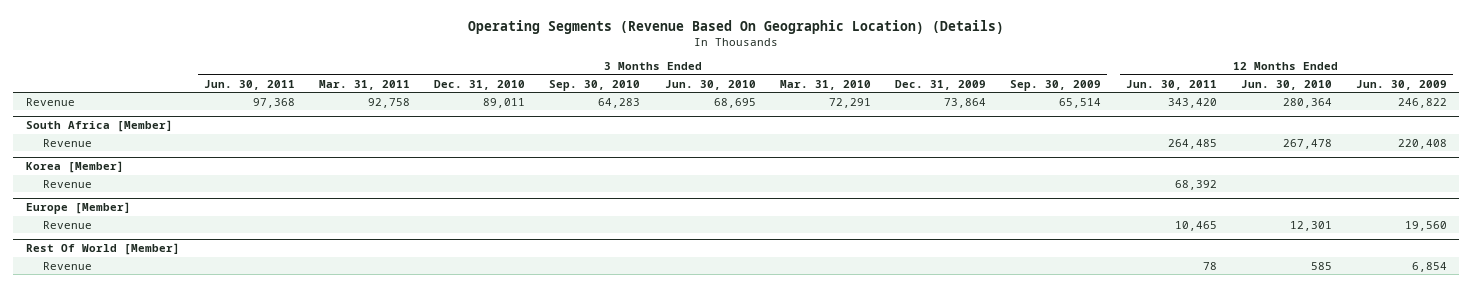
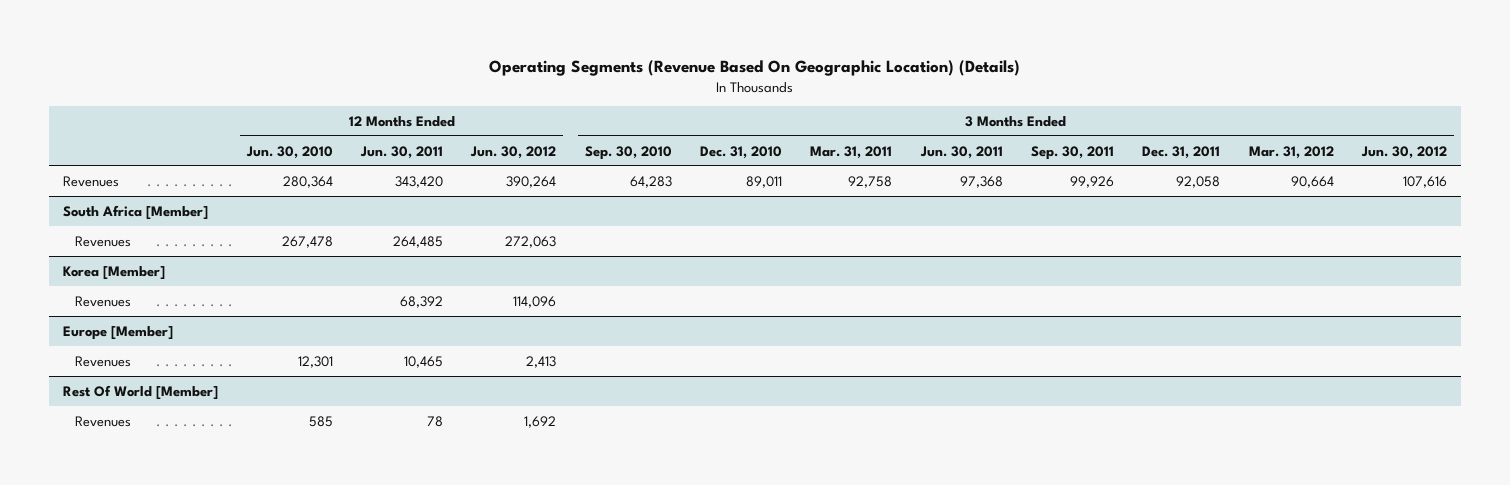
[664,79,756,90] Jun. 30, 2010 -> none
[779,79,871,90] Mar. 31, 2010 -> none
[895,79,987,90] Dec. 31, 2009 -> none
[1010,79,1102,91] Sep. 30, 2009 -> none
[1356,79,1448,90] Jun. 30, 2009 -> none
none -> [470,145,557,159] Jun. 30, 2012
none -> [1031,145,1115,160] Sep. 30, 2011
none -> [1142,145,1221,159] Dec. 31, 2011
none -> [1248,145,1334,159] Mar. 31, 2012
none -> [1361,145,1448,159] Jun. 30, 2012
[25,97,75,106] Revenue -> [63,175,120,187] Revenues
[42,138,92,147] Revenue -> [75,235,132,247] Revenues
[42,179,92,188] Revenue -> [75,295,132,307] Revenues
[42,220,92,229] Revenue -> [75,355,132,367] Revenues
[42,261,92,270] Revenue -> [75,415,132,427] Revenues

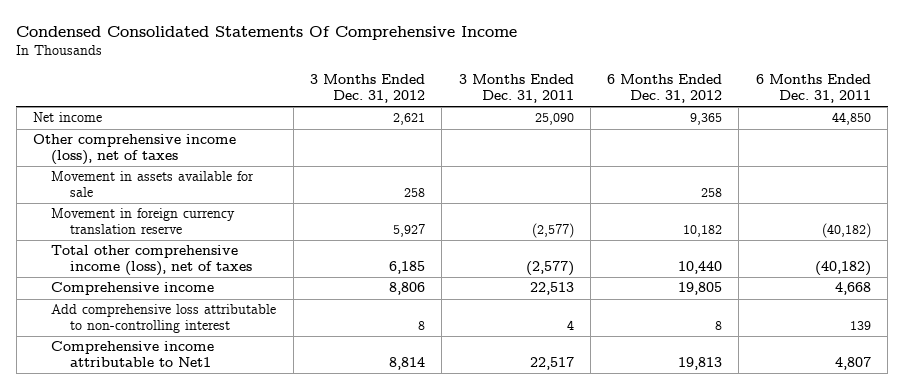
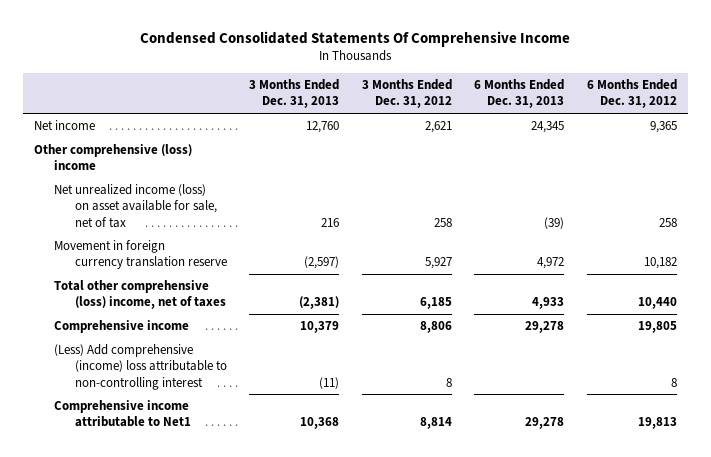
[458,74,574,104] 3 Months Ended Dec. 31, 2011 -> none
[755,74,871,104] 6 Months Ended Dec. 31, 2011 -> none
none -> [249,79,340,109] 3 Months Ended Dec. 31, 2013
none -> [474,79,565,109] 6 Months Ended Dec. 31, 2013
[33,134,237,166] Other comprehensive income (loss), net of taxes -> [33,144,192,171] Other comprehensive (loss) income
[51,171,255,198] Movement in assets available for sale -> [54,184,217,228] Net unrealized income (loss) on asset available for sale, net of tax
[51,245,252,277] Total other comprehensive income (loss), net of taxes -> [54,280,226,310] Total other comprehensive (loss) income, net of taxes
[51,304,277,334] Add comprehensive loss attributable to non-controlling interest -> [54,344,227,390] (Less) Add comprehensive (income) loss attributable to non-controlling interest

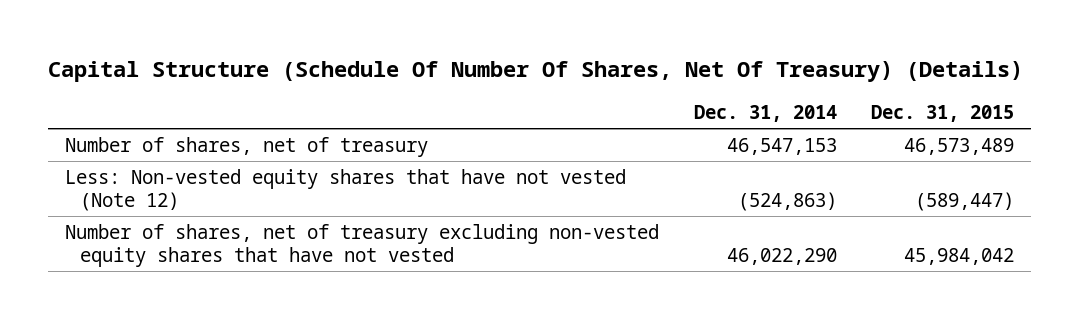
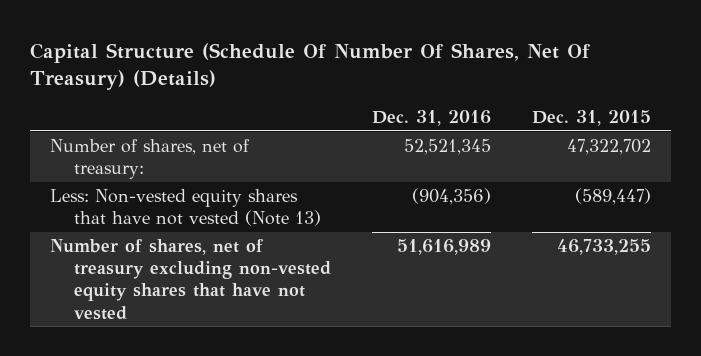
[693,105,837,123] Dec. 31, 2014 -> none
none -> [371,110,491,127] Dec. 31, 2016
[64,136,428,157] Number of shares, net of treasury -> [50,138,251,180] Number of shares, net of treasury:
[904,137,1015,155] 46,573,489 -> [566,138,651,155] 47,322,702
[64,168,626,212] Less: Non-vested equity shares that have not vested (Note 12) -> [50,188,322,227] Less: Non-vested equity shares that have not vested (Note 13)
[904,248,1015,266] 45,984,042 -> [556,238,651,255] 46,733,255

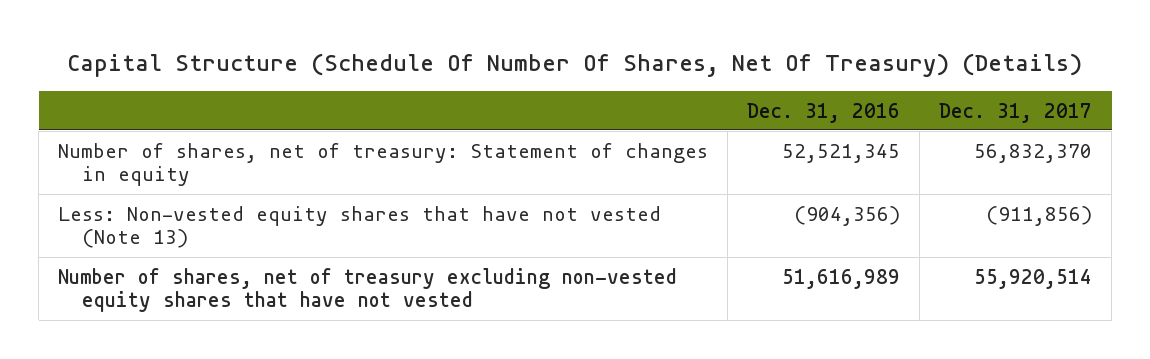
[531,110,651,127] Dec. 31, 2015 -> none
none -> [939,102,1093,123] Dec. 31, 2017
[50,138,251,180] Number of shares, net of treasury: -> [58,142,709,187] Number of shares, net of treasury: Statement of changes in equity

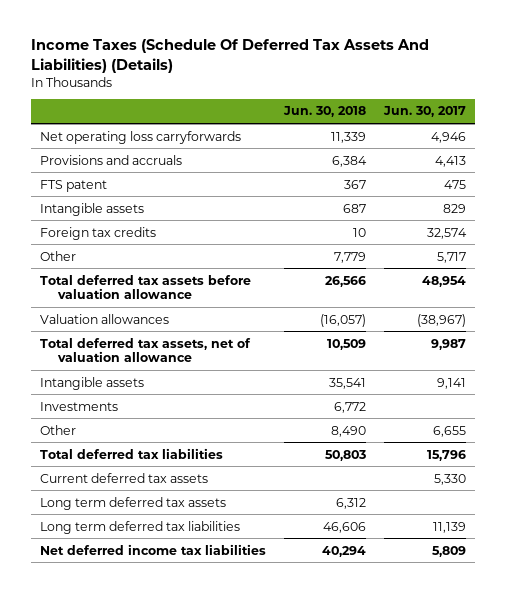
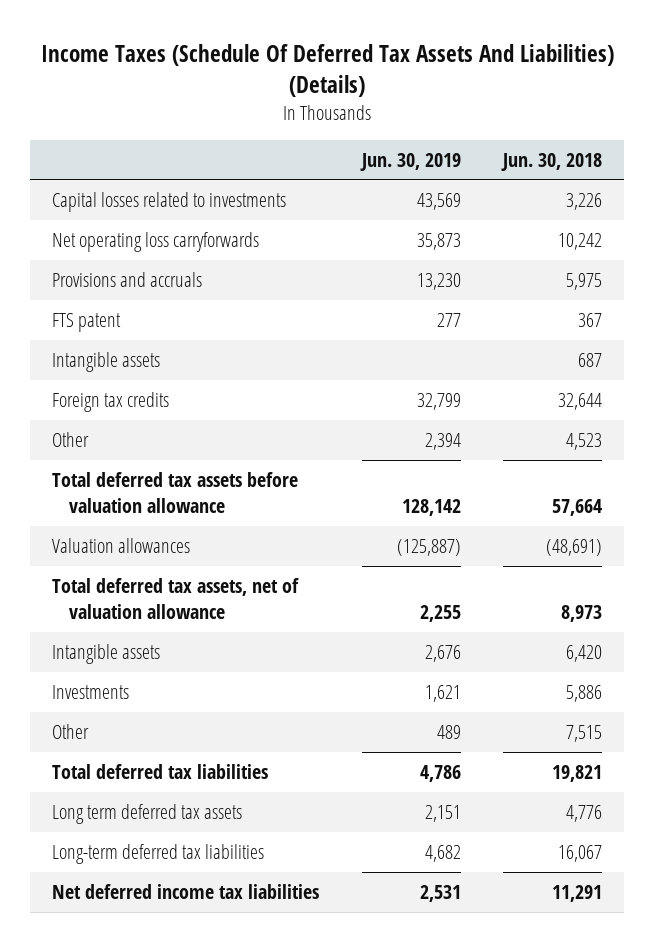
[382,106,466,118] Jun. 30, 2017 -> none
none -> [359,152,461,171] Jun. 30, 2019
none -> [51,191,286,212] Capital losses related to investments
[330,131,366,143] 11,339 -> [558,232,603,250] 10,242
[331,155,367,167] 6,384 -> [566,272,603,290] 5,975
[39,472,208,483] Current deferred tax assets -> none
[352,227,366,237] 10 -> [558,392,603,410] 32,644
[333,251,366,263] 7,779 -> [566,432,603,450] 4,523
[324,275,366,287] 26,566 -> [552,498,603,516] 57,664
[319,313,366,327] (16,057) -> [546,538,603,556] (48,691)
[326,338,366,350] 10,509 -> [561,604,603,622] 8,973
[328,377,366,389] 35,541 -> [566,644,603,662] 6,420
[333,401,366,413] 6,772 -> [566,684,603,702] 5,886
[330,425,366,437] 8,490 -> [566,724,603,742] 7,515
[324,449,366,461] 50,803 -> [552,764,603,782] 19,821
[335,497,366,509] 6,312 -> [566,804,603,822] 4,776
[39,520,240,534] Long term deferred tax liabilities -> [51,843,264,864] Long-term deferred tax liabilities
[322,521,366,533] 46,606 -> [558,844,603,862] 16,067
[321,545,366,557] 40,294 -> [552,884,603,902] 11,291

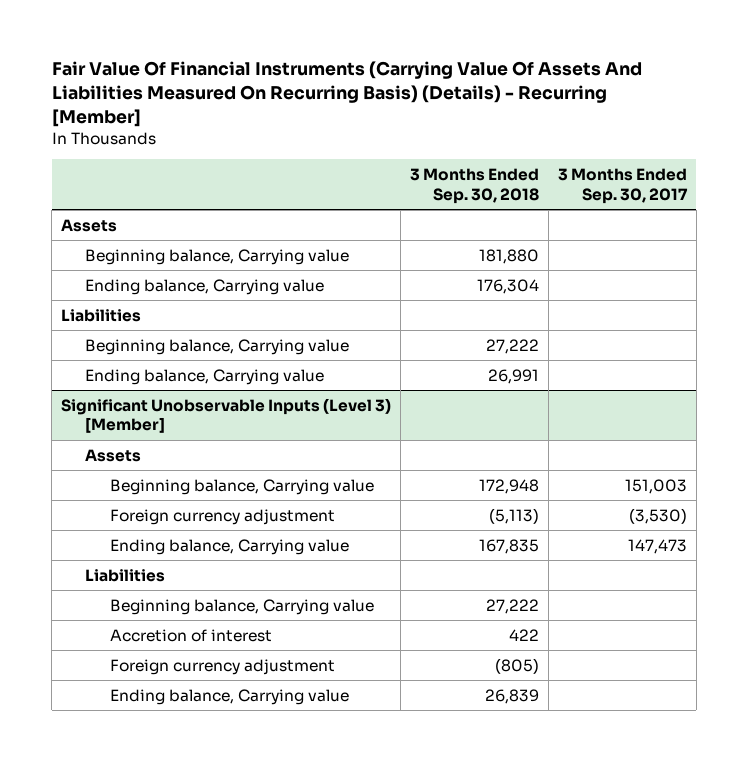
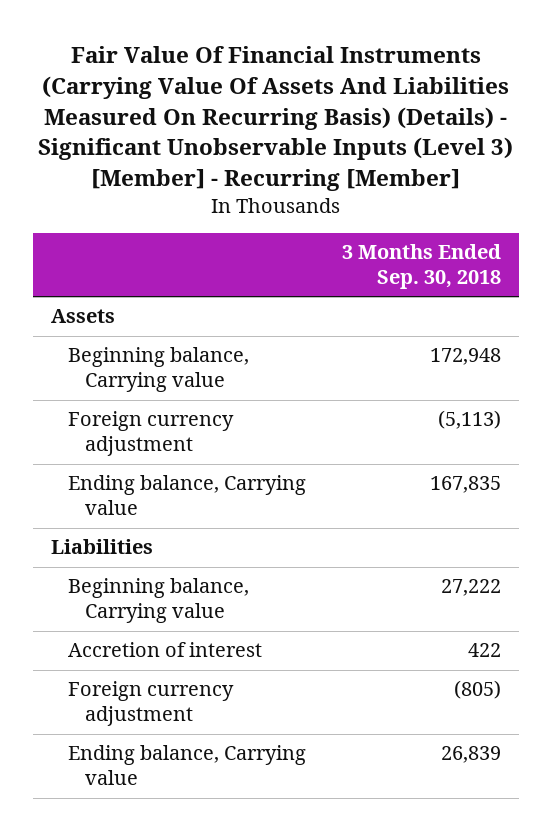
[51,61,642,128] Fair Value Of Financial Instruments (Carrying Value Of Assets And Liabilities Measured On Recurring Basis) (Details) - Recurring [Member] -> [38,46,514,192] Fair Value Of Financial Instruments (Carrying Value Of Assets And Liabilities Measured On Recurring Basis) (Details) - Significant Unobservable Inputs (Level 3) [Member] - Recurring [Member]
[557,168,688,204] 3 Months Ended Sep. 30, 2017 -> none
[85,248,350,265] Beginning balance, Carrying value -> none
[85,278,325,295] Ending balance, Carrying value -> none
[60,308,141,322] Liabilities -> none
[85,338,350,355] Beginning balance, Carrying value -> none
[85,368,325,385] Ending balance, Carrying value -> none
[60,397,391,434] Significant Unobservable Inputs (Level 3) [Member] -> none
[85,448,142,462] Assets -> none

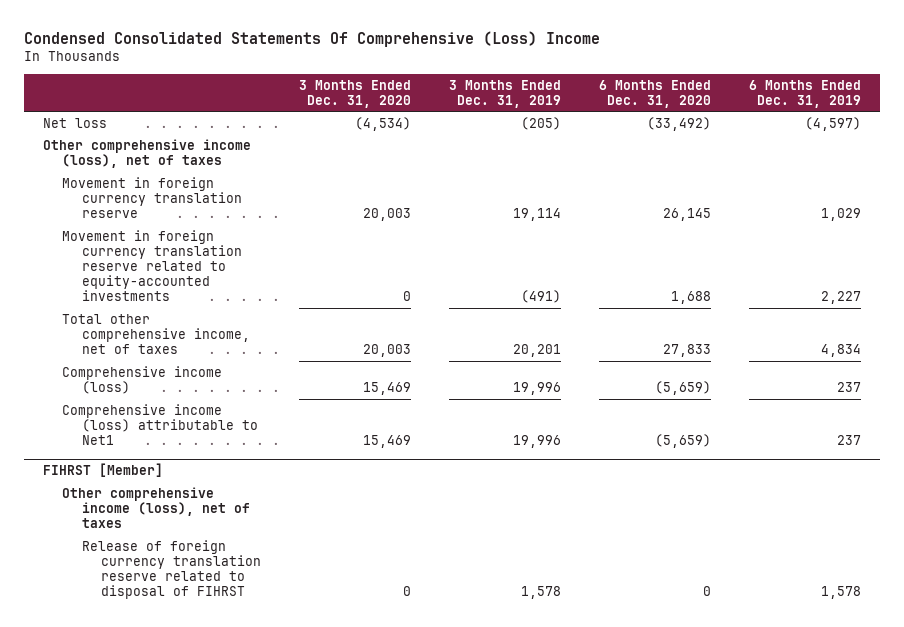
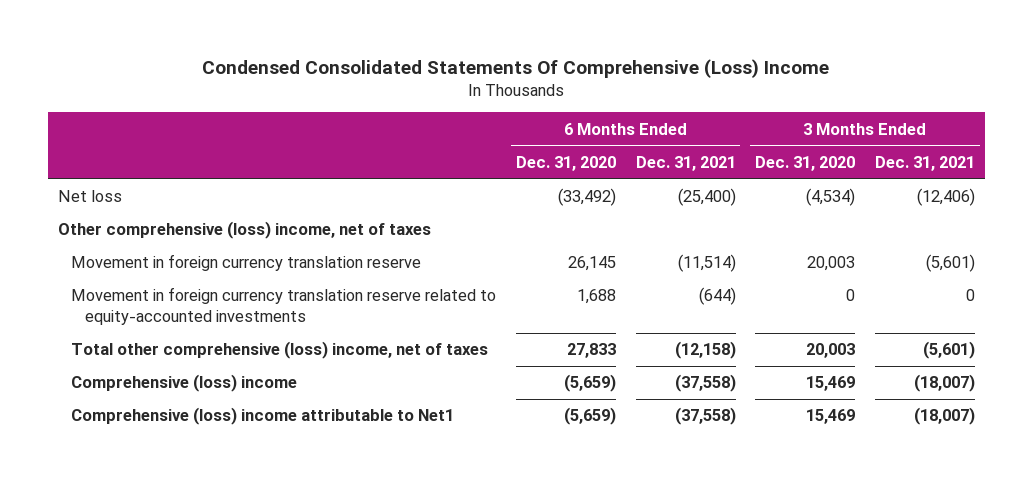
[449,79,562,108] 3 Months Ended Dec. 31, 2019 -> none
[748,79,861,108] 6 Months Ended Dec. 31, 2019 -> none
none -> [635,155,736,171] Dec. 31, 2021
none -> [874,155,975,171] Dec. 31, 2021
[42,138,251,169] Other comprehensive income (loss), net of taxes -> [57,221,431,240] Other comprehensive (loss) income, net of taxes
[42,463,163,478] FIHRST [Member] -> none
[62,486,250,529] Other comprehensive income (loss), net of taxes -> none
[81,539,262,600] Release of foreign currency translation reserve related to disposal of FIHRST -> none
[62,313,250,355] Total other comprehensive income, net of taxes -> [71,341,489,360] Total other comprehensive (loss) income, net of taxes
[62,365,223,395] Comprehensive income (loss) -> [71,374,298,393] Comprehensive (loss) income
[62,403,258,446] Comprehensive income (loss) attributable to Net1 -> [71,407,455,426] Comprehensive (loss) income attributable to Net1

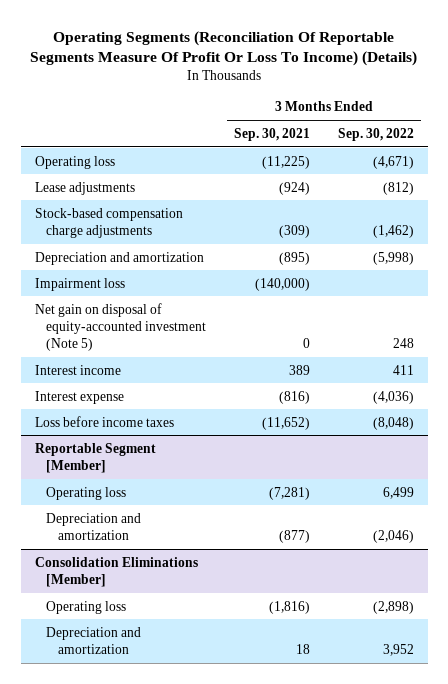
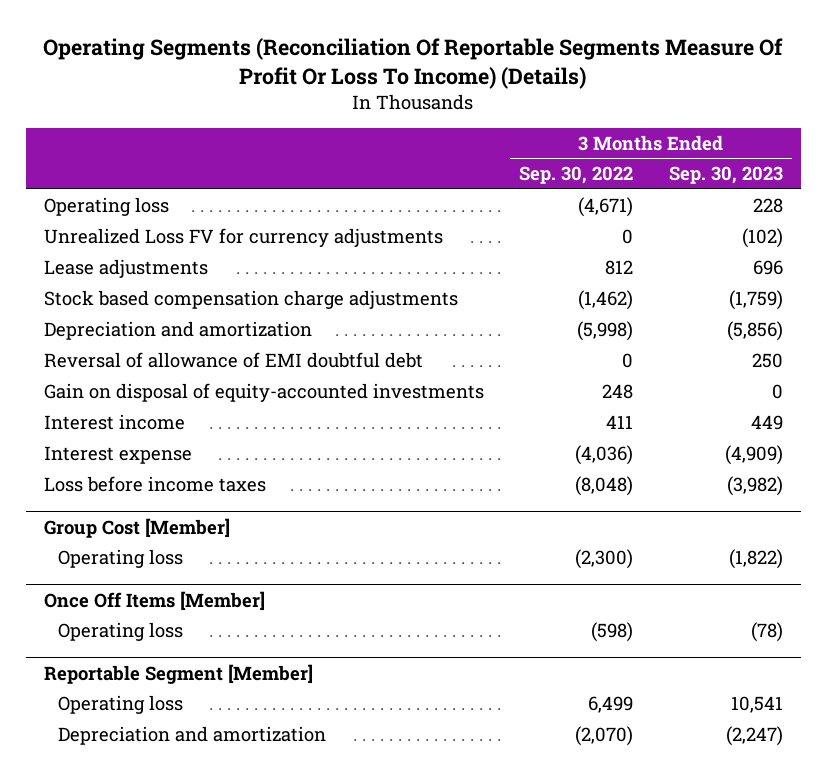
[234,127,311,141] Sep. 30, 2021 -> none
none -> [668,166,783,185] Sep. 30, 2023
none -> [43,228,443,248] Unrealized Loss FV for currency adjustments
[382,181,414,195] (812) -> [605,260,634,276] 812
[34,207,183,238] Stock-based compensation charge adjustments -> [43,290,458,310] Stock based compensation charge adjustments
[34,277,125,291] Impairment loss -> none
none -> [43,352,423,369] Reversal of allowance of EMI doubtful debt
[34,302,207,352] Net gain on disposal of equity-accounted investment (Note 5) -> [43,383,484,403] Gain on disposal of equity-accounted investments
none -> [43,517,230,538] Group Cost [Member]
none -> [57,549,183,569] Operating loss
none -> [43,590,265,611] Once Off Items [Member]
none -> [57,622,183,642] Operating loss
[34,556,198,587] Consolidation Eliminations [Member] -> none
[46,600,127,614] Operating loss -> none
[46,626,142,654] Depreciation and amortization -> none
[372,529,414,543] (2,046) -> [575,726,634,747] (2,070)

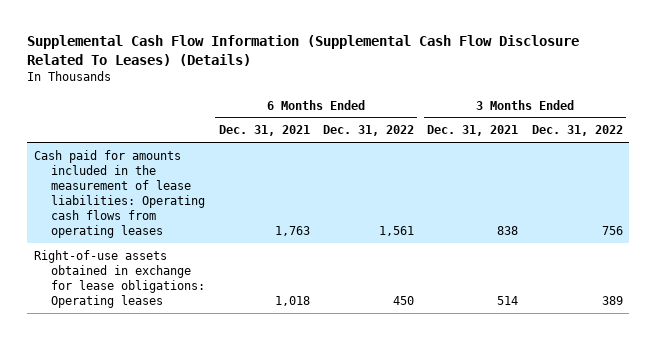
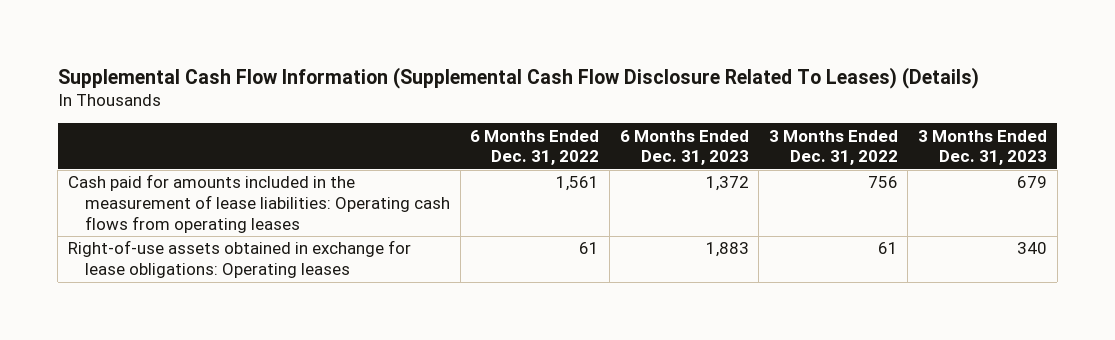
[218,125,310,137] Dec. 31, 2021 -> none
[427,125,519,137] Dec. 31, 2021 -> none
none -> [619,129,749,166] 6 Months Ended Dec. 31, 2023
none -> [918,129,1048,166] 3 Months Ended Dec. 31, 2023
[392,295,414,305] 450 -> [579,242,600,255] 61
[601,295,623,305] 389 -> [877,242,898,255] 61

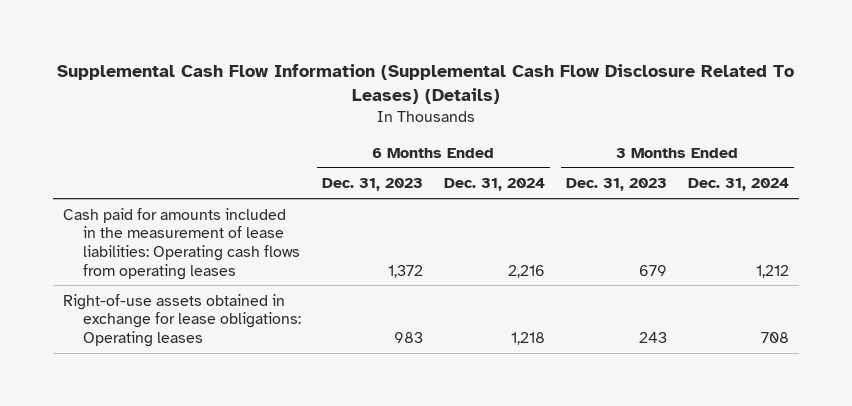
[470,129,600,166] 6 Months Ended Dec. 31, 2022 -> none
[768,129,898,166] 3 Months Ended Dec. 31, 2022 -> none
none -> [443,178,545,192] Dec. 31, 2024
none -> [687,178,789,192] Dec. 31, 2024
[705,242,749,258] 1,883 -> [393,331,423,343] 983
[1017,242,1048,255] 340 -> [638,331,667,343] 243

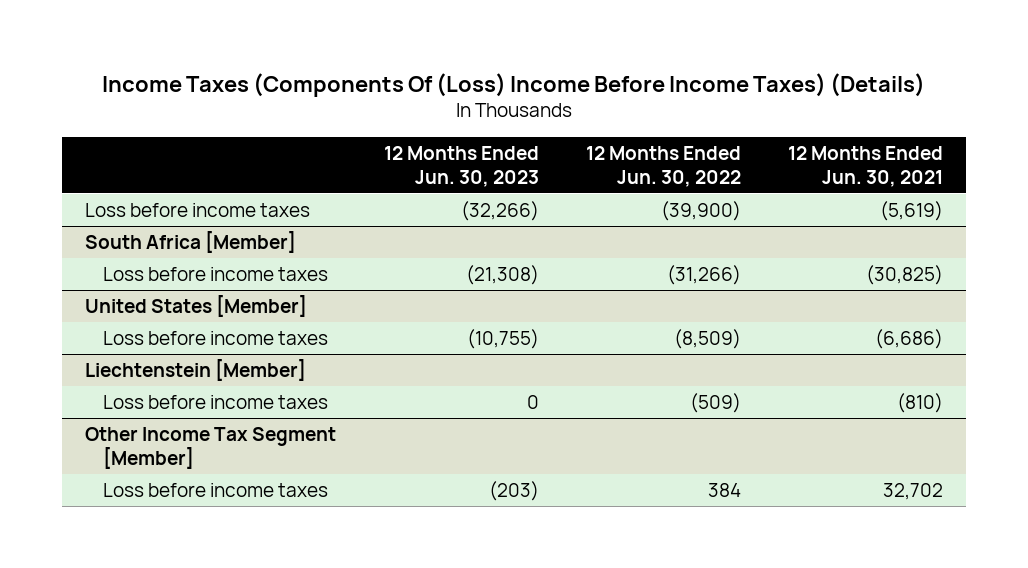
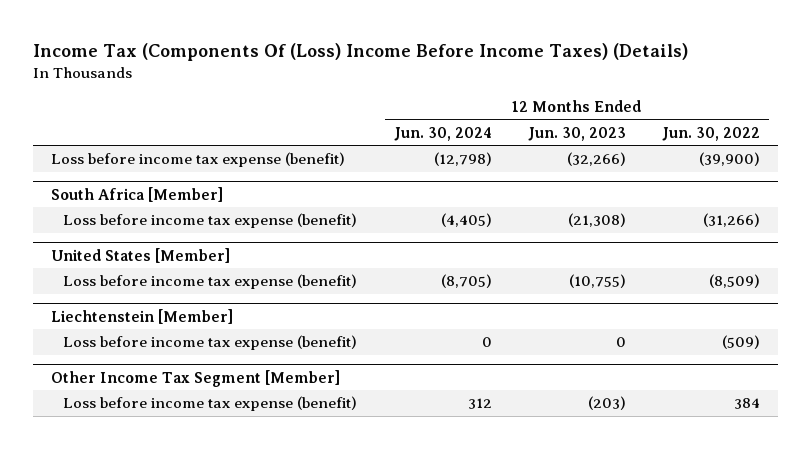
[102,72,926,97] Income Taxes (Components Of (Loss) Income Before Income Taxes) (Details) -> [32,43,688,62] Income Tax (Components Of (Loss) Income Before Income Taxes) (Details)
[787,145,943,187] 12 Months Ended Jun. 30, 2021 -> none
none -> [393,126,492,141] Jun. 30, 2024
[85,202,311,217] Loss before income taxes -> [50,152,345,168] Loss before income tax expense (benefit)
[103,266,329,281] Loss before income taxes -> [63,213,358,229] Loss before income tax expense (benefit)
[103,330,329,345] Loss before income taxes -> [63,274,358,290] Loss before income tax expense (benefit)
[103,394,329,409] Loss before income taxes -> [63,335,358,351] Loss before income tax expense (benefit)
[103,482,329,497] Loss before income taxes -> [63,396,358,412] Loss before income tax expense (benefit)

